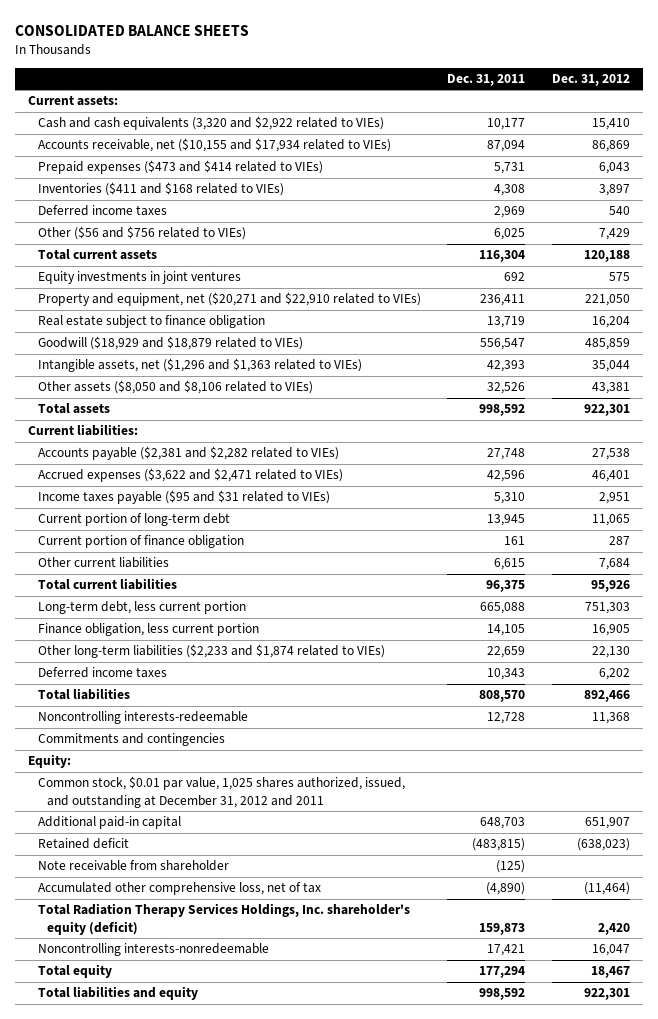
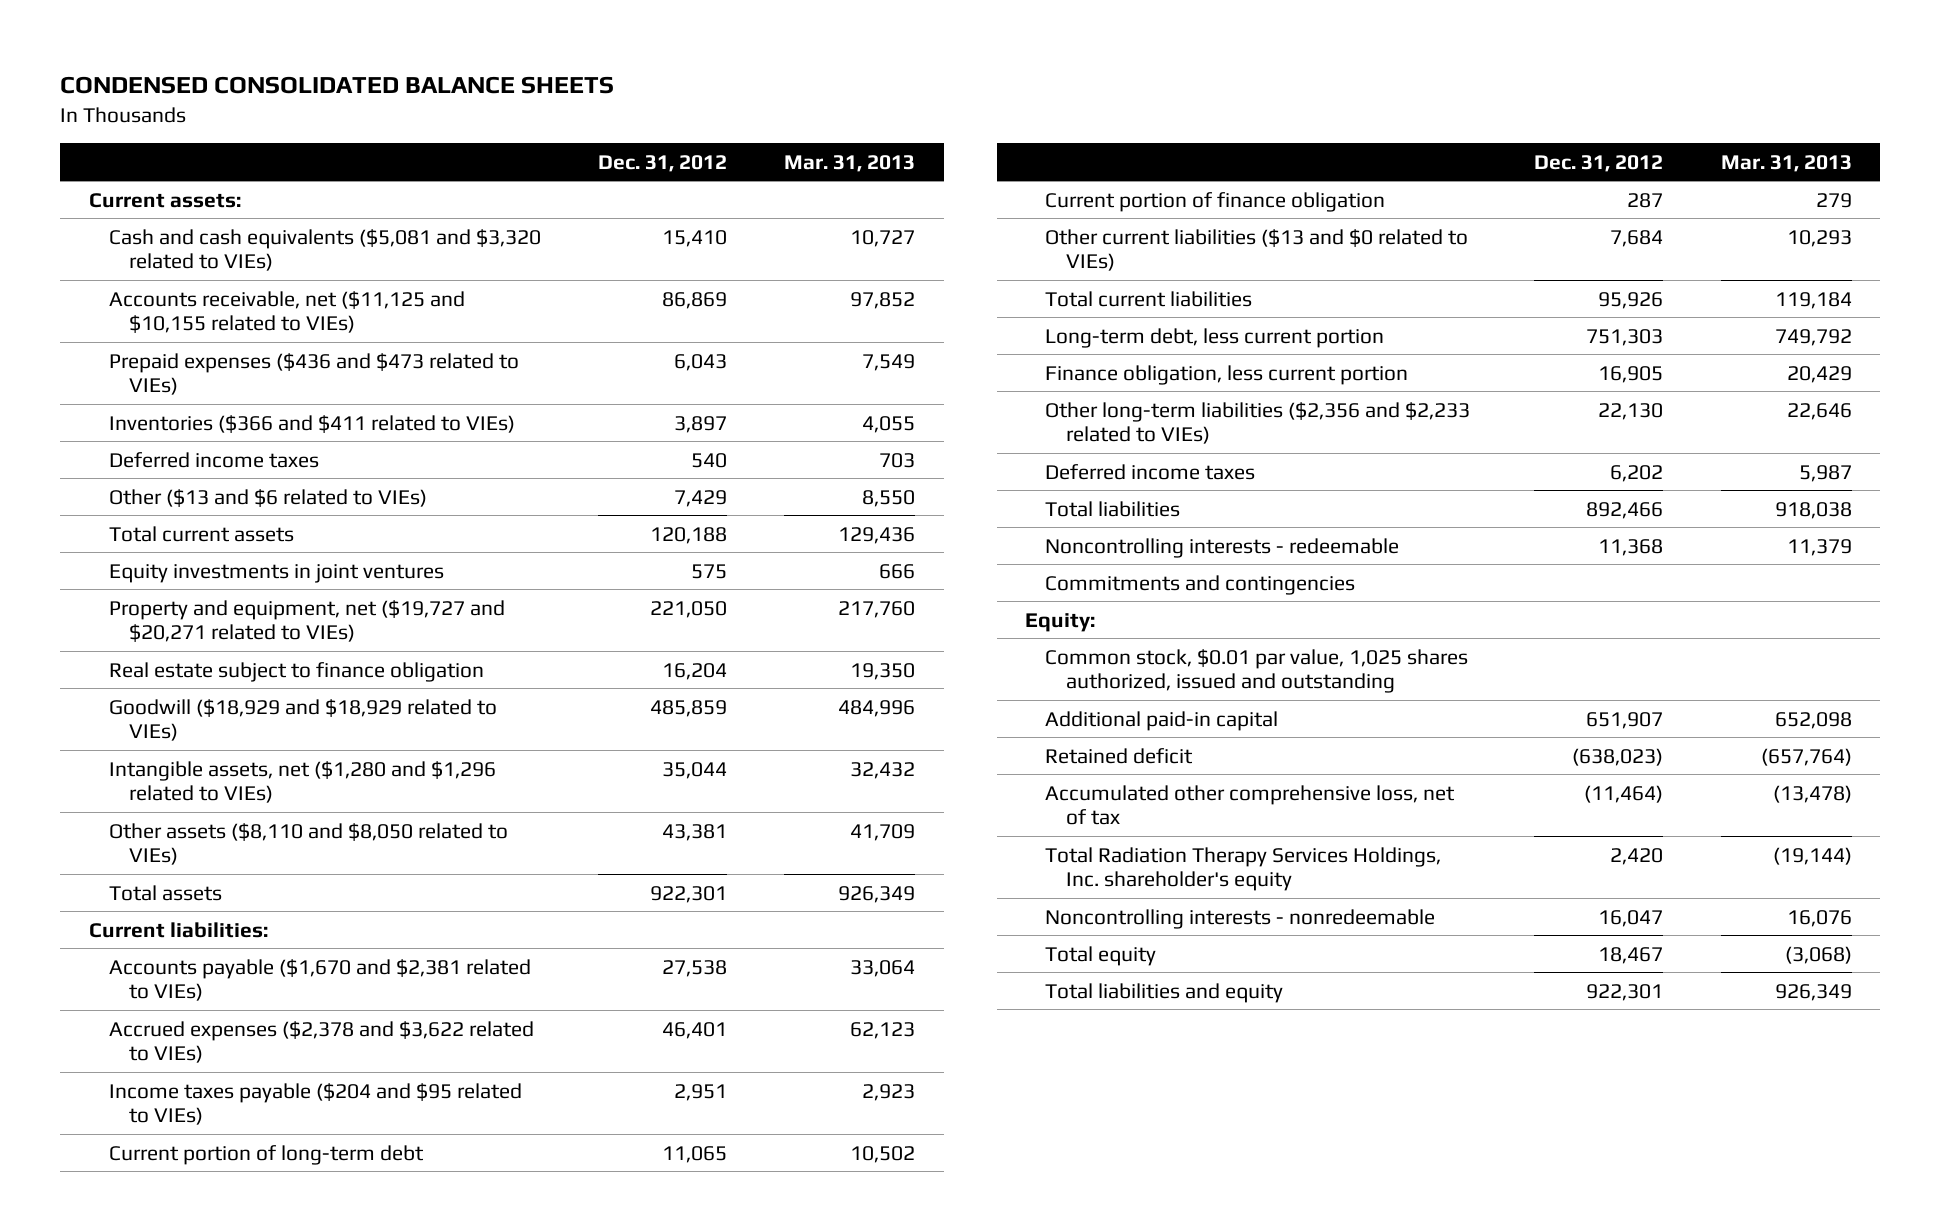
[15,24,250,36] CONSOLIDATED BALANCE SHEETS -> [60,76,615,95] CONDENSED CONSOLIDATED BALANCE SHEETS
[447,73,526,86] Dec. 31, 2011 -> none
none -> [784,154,916,172] Mar. 31, 2013
[37,116,384,131] Cash and cash equivalents (3,320 and $2,922 related to VIEs) -> [108,228,541,272] Cash and cash equivalents ($5,081 and $3,320 related to VIEs)
[37,138,391,153] Accounts receivable, net ($10,155 and $17,934 related to VIEs) -> [108,290,465,334] Accounts receivable, net ($11,125 and $10,155 related to VIEs)
[37,160,323,175] Prepaid expenses ($473 and $414 related to VIEs) -> [108,352,519,396] Prepaid expenses ($436 and $473 related to VIEs)
[37,182,284,197] Inventories ($411 and $168 related to VIEs) -> [108,414,515,433] Inventories ($366 and $411 related to VIEs)
[37,226,246,241] Other ($56 and $756 related to VIEs) -> [108,488,427,507] Other ($13 and $6 related to VIEs)
[37,292,421,307] Property and equipment, net ($20,271 and $22,910 related to VIEs) -> [108,599,505,643] Property and equipment, net ($19,727 and $20,271 related to VIEs)
[37,336,303,351] Goodwill ($18,929 and $18,879 related to VIEs) -> [108,698,497,742] Goodwill ($18,929 and $18,929 related to VIEs)
[37,358,362,373] Intangible assets, net ($1,296 and $1,363 related to VIEs) -> [108,760,496,804] Intangible assets, net ($1,280 and $1,296 related to VIEs)
[37,380,313,395] Other assets ($8,050 and $8,106 related to VIEs) -> [108,822,508,866] Other assets ($8,110 and $8,050 related to VIEs)
[37,446,339,461] Accounts payable ($2,381 and $2,282 related to VIEs) -> [108,958,531,1002] Accounts payable ($1,670 and $2,381 related to VIEs)
[37,468,343,483] Accrued expenses ($3,622 and $2,471 related to VIEs) -> [108,1020,534,1064] Accrued expenses ($2,378 and $3,622 related to VIEs)
[37,490,330,505] Income taxes payable ($95 and $31 related to VIEs) -> [108,1082,522,1126] Income taxes payable ($204 and $95 related to VIEs)
[37,557,169,569] Other current liabilities -> [1045,228,1469,272] Other current liabilities ($13 and $0 related to VIEs)
[37,644,385,659] Other long-term liabilities ($2,233 and $1,874 related to VIEs) -> [1045,401,1471,445] Other long-term liabilities ($2,356 and $2,233 related to VIEs)
[37,711,248,725] Noncontrolling interests-redeemable -> [1045,537,1400,558] Noncontrolling interests - redeemable
[37,776,405,808] Common stock, $0.01 par value, 1,025 shares authorized, issued, and outstanding at December 31, 2012 and 2011 -> [1045,648,1469,694] Common stock, $0.01 par value, 1,025 shares authorized, issued and outstanding
[37,860,229,872] Note receivable from shareholder -> none
[37,903,410,935] Total Radiation Therapy Services Holdings, Inc. shareholder's equity (deficit) -> [1045,846,1442,892] Total Radiation Therapy Services Holdings, Inc. shareholder's equity
[37,943,269,957] Noncontrolling interests-nonredeemable -> [1045,908,1436,929] Noncontrolling interests - nonredeemable

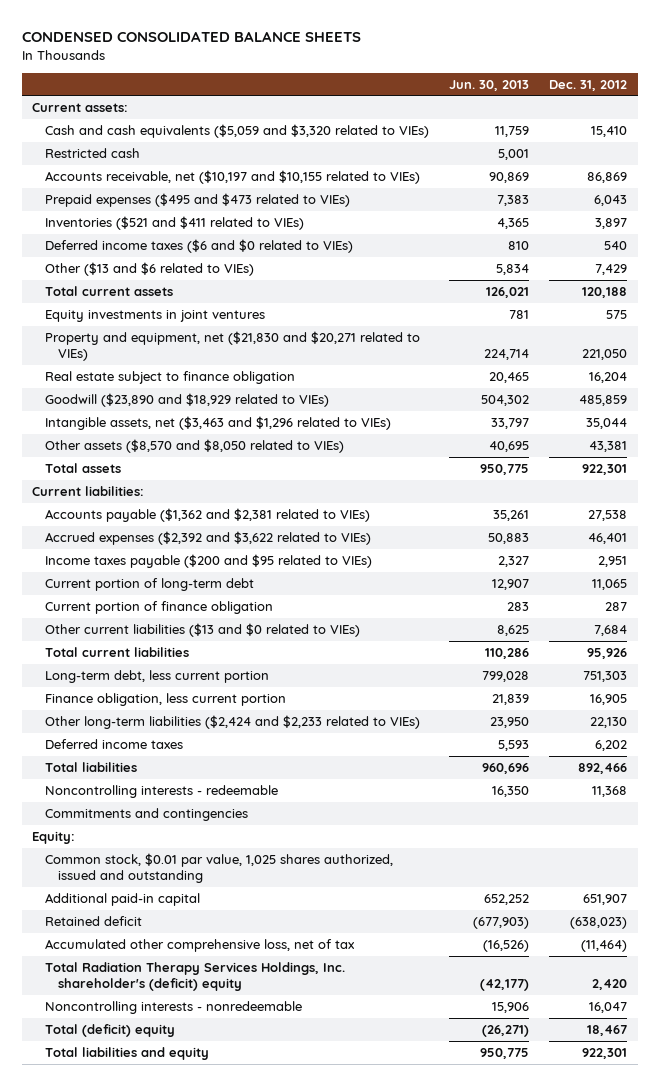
[784,154,916,172] Mar. 31, 2013 -> none
none -> [449,79,530,91] Jun. 30, 2013
[108,228,541,272] Cash and cash equivalents ($5,081 and $3,320 related to VIEs) -> [44,124,429,139] Cash and cash equivalents ($5,059 and $3,320 related to VIEs)
none -> [44,148,140,159] Restricted cash
[108,290,465,334] Accounts receivable, net ($11,125 and $10,155 related to VIEs) -> [44,170,420,185] Accounts receivable, net ($10,197 and $10,155 related to VIEs)
[108,352,519,396] Prepaid expenses ($436 and $473 related to VIEs) -> [44,193,350,208] Prepaid expenses ($495 and $473 related to VIEs)
[108,414,515,433] Inventories ($366 and $411 related to VIEs) -> [44,216,304,231] Inventories ($521 and $411 related to VIEs)
[108,451,319,468] Deferred income taxes -> [44,239,353,254] Deferred income taxes ($6 and $0 related to VIEs)
[108,599,505,643] Property and equipment, net ($19,727 and $20,271 related to VIEs) -> [44,331,420,362] Property and equipment, net ($21,830 and $20,271 related to VIEs)
[108,698,497,742] Goodwill ($18,929 and $18,929 related to VIEs) -> [44,393,329,408] Goodwill ($23,890 and $18,929 related to VIEs)
[108,760,496,804] Intangible assets, net ($1,280 and $1,296 related to VIEs) -> [44,416,391,431] Intangible assets, net ($3,463 and $1,296 related to VIEs)
[108,822,508,866] Other assets ($8,110 and $8,050 related to VIEs) -> [44,439,344,454] Other assets ($8,570 and $8,050 related to VIEs)
[108,958,531,1002] Accounts payable ($1,670 and $2,381 related to VIEs) -> [44,508,370,523] Accounts payable ($1,362 and $2,381 related to VIEs)
[108,1020,534,1064] Accrued expenses ($2,378 and $3,622 related to VIEs) -> [44,531,371,546] Accrued expenses ($2,392 and $3,622 related to VIEs)
[108,1082,522,1126] Income taxes payable ($204 and $95 related to VIEs) -> [44,554,372,569] Income taxes payable ($200 and $95 related to VIEs)
[1045,401,1471,445] Other long-term liabilities ($2,356 and $2,233 related to VIEs) -> [44,715,420,730] Other long-term liabilities ($2,424 and $2,233 related to VIEs)
[1045,846,1442,892] Total Radiation Therapy Services Holdings, Inc. shareholder's equity -> [44,962,345,992] Total Radiation Therapy Services Holdings, Inc. shareholder's (deficit) equity
[1045,945,1157,966] Total equity -> [44,1024,175,1038] Total (deficit) equity

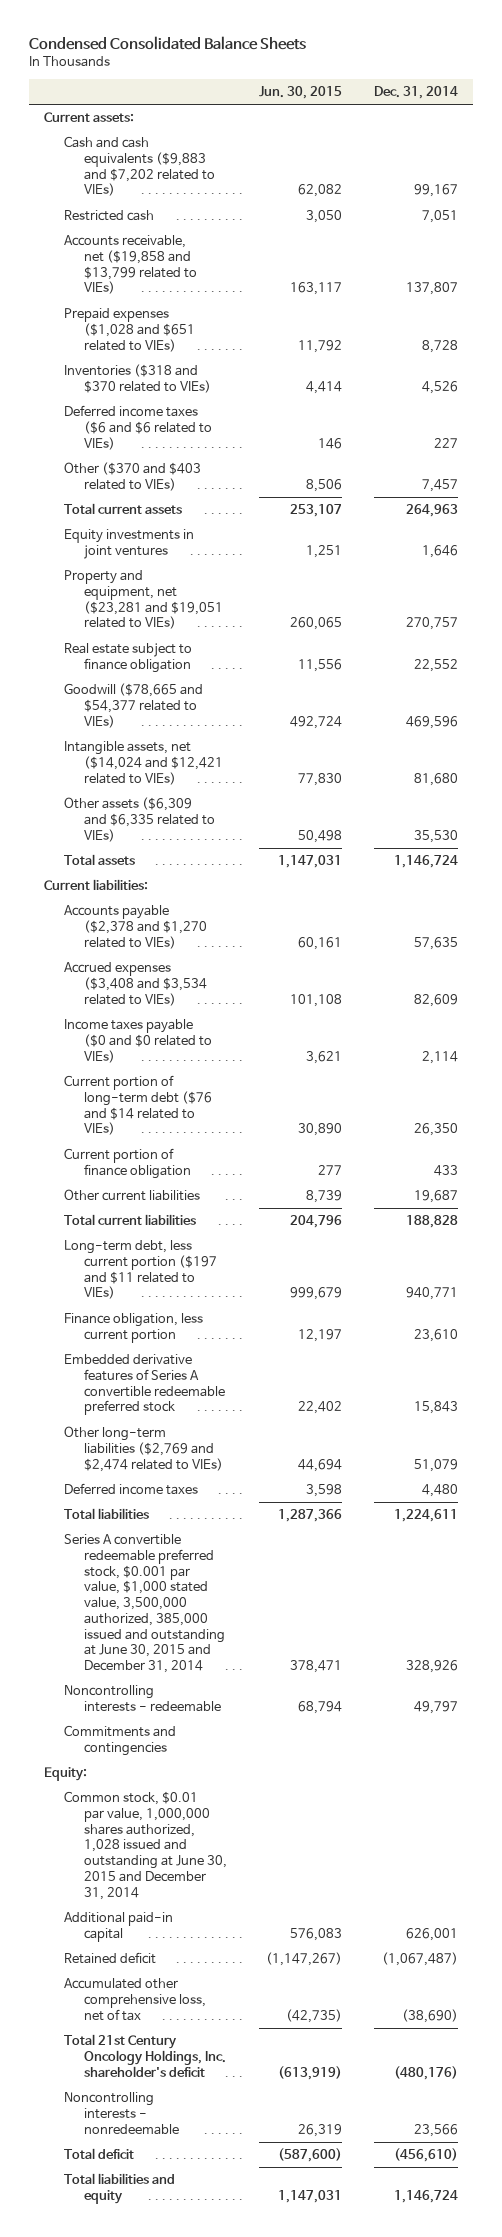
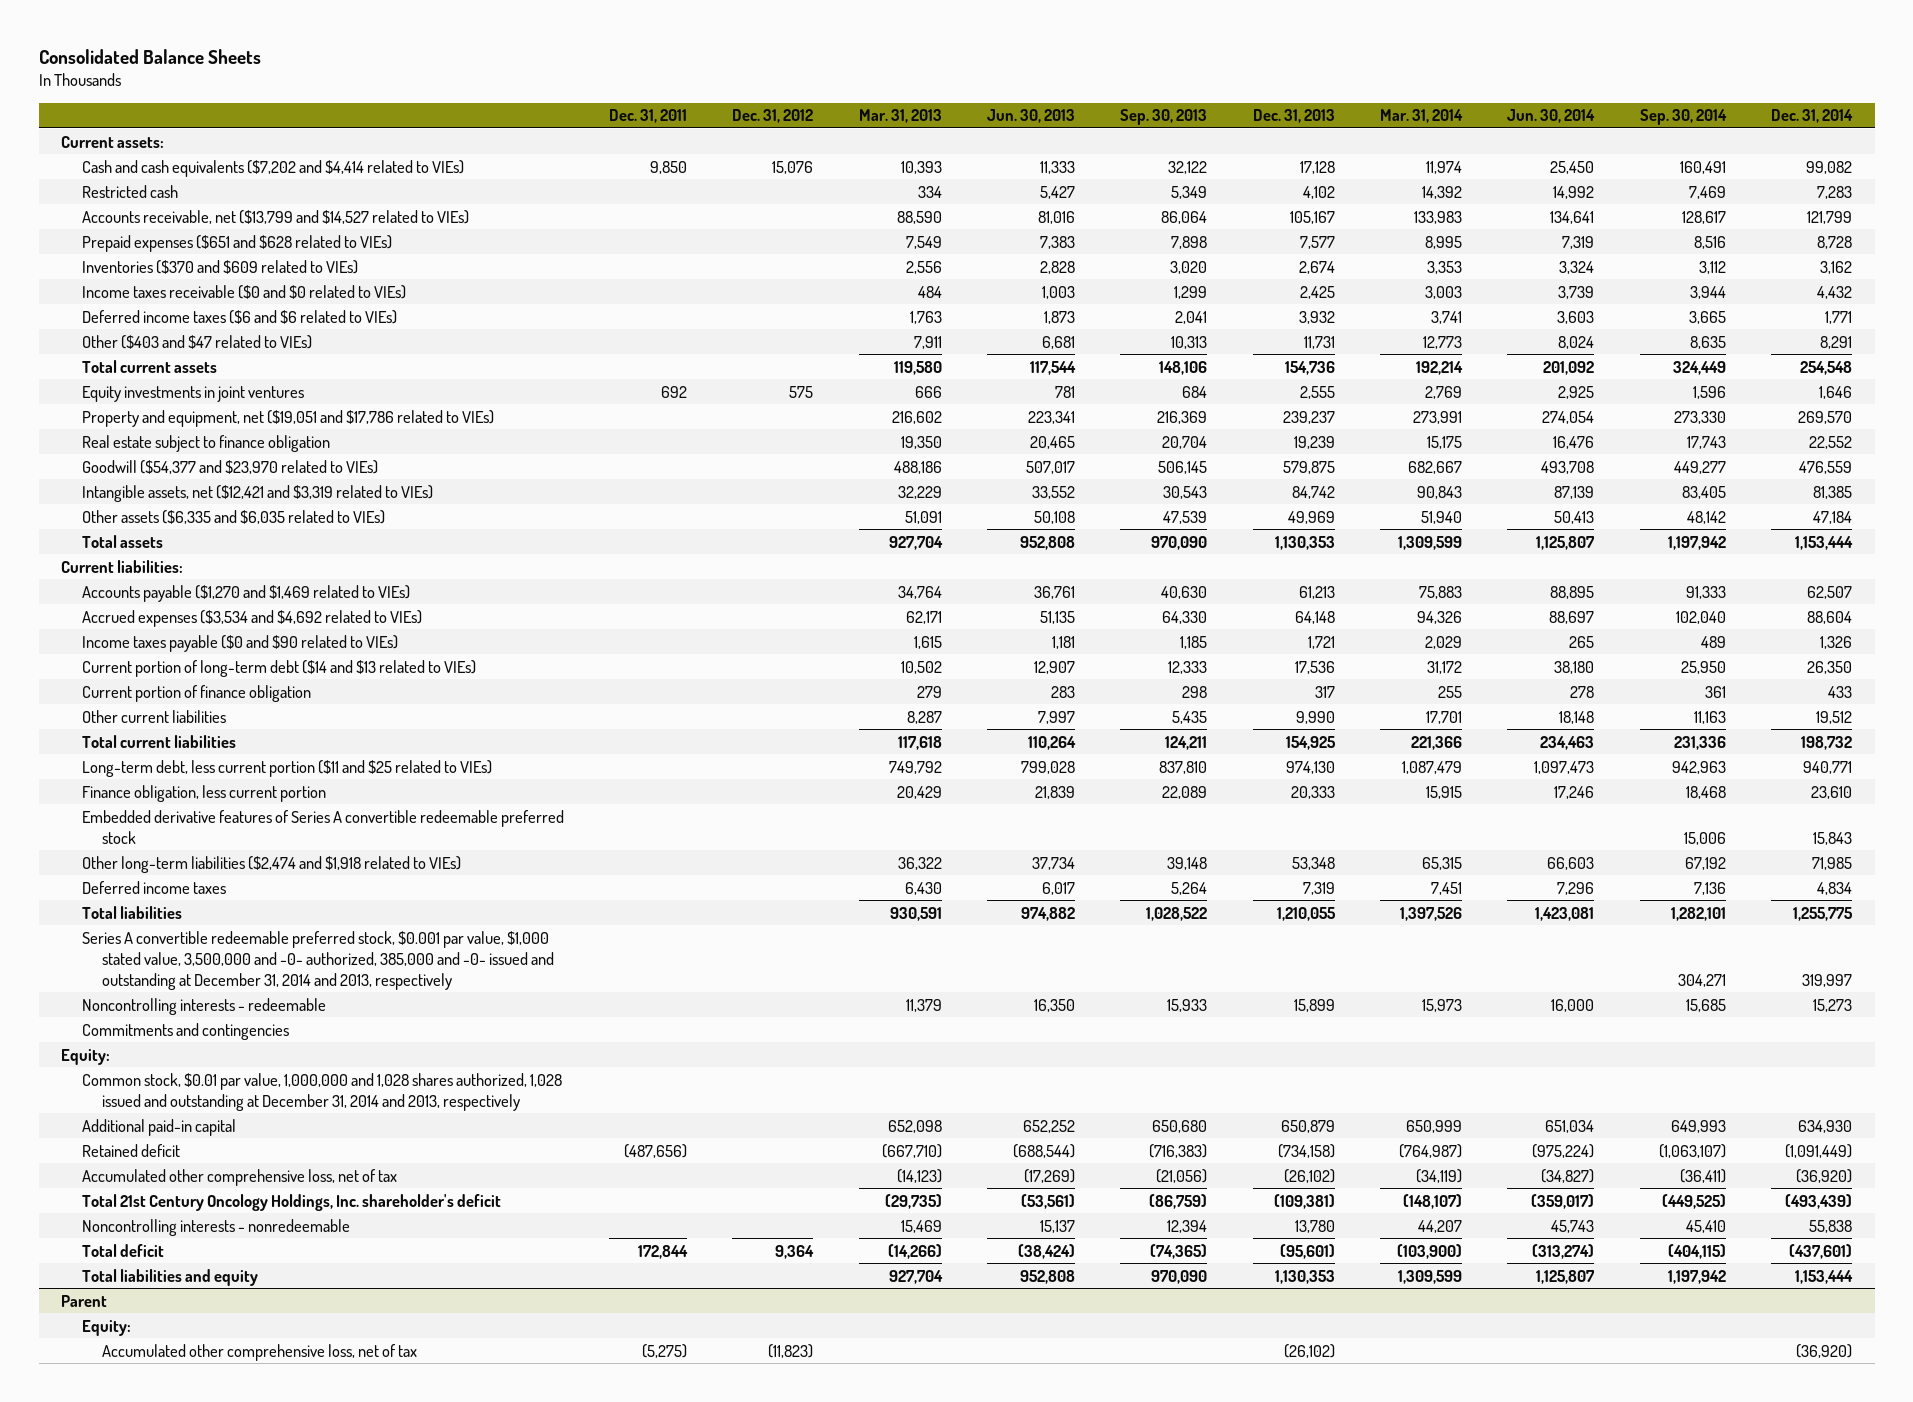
[28,35,306,50] Condensed Consolidated Balance Sheets -> [38,49,261,65] Consolidated Balance Sheets
[258,86,342,100] Jun. 30, 2015 -> none
none -> [608,109,687,124] Dec. 31, 2011
none -> [732,109,814,124] Dec. 31, 2012
none -> [858,109,942,124] Mar. 31, 2013
none -> [987,109,1076,124] Jun. 30, 2013
none -> [1120,109,1208,126] Sep. 30, 2013
none -> [1252,109,1335,124] Dec. 31, 2013
none -> [1380,109,1464,124] Mar. 31, 2014
none -> [1507,109,1596,124] Jun. 30, 2014
none -> [1639,109,1727,126] Sep. 30, 2014
[64,136,216,197] Cash and cash equivalents ($9,883 and $7,202 related to VIEs) -> [81,159,464,177] Cash and cash equivalents ($7,202 and $4,414 related to VIEs)
[413,184,458,198] 99,167 -> [1806,160,1853,174] 99,082
[421,210,458,224] 7,051 -> [1817,185,1853,199] 7,283
[64,235,198,295] Accounts receivable, net ($19,858 and $13,799 related to VIEs) -> [81,209,469,224] Accounts receivable, net ($13,799 and $14,527 related to VIEs)
[405,282,458,296] 137,807 -> [1807,210,1853,224] 121,799
[64,308,196,352] Prepaid expenses ($1,028 and $651 related to VIEs) -> [81,234,392,252] Prepaid expenses ($651 and $628 related to VIEs)
[64,364,212,394] Inventories ($318 and $370 related to VIEs) -> [81,259,358,274] Inventories ($370 and $609 related to VIEs)
[421,381,458,395] 4,526 -> [1820,260,1853,274] 3,162
none -> [81,284,406,299] Income taxes receivable ($0 and $0 related to VIEs)
[433,437,458,448] 227 -> [1825,310,1853,324] 1,771
[64,462,202,492] Other ($370 and $403 related to VIEs) -> [81,334,312,349] Other ($403 and $47 related to VIEs)
[421,479,458,493] 7,457 -> [1820,335,1853,349] 8,291
[405,504,458,518] 264,963 -> [1800,360,1853,375] 254,548
[64,570,224,630] Property and equipment, net ($23,281 and $19,051 related to VIEs) -> [81,409,494,427] Property and equipment, net ($19,051 and $17,786 related to VIEs)
[405,617,458,631] 270,757 -> [1798,410,1853,424] 269,570
[64,683,204,728] Goodwill ($78,665 and $54,377 related to VIEs) -> [81,459,378,474] Goodwill ($54,377 and $23,970 related to VIEs)
[405,715,458,729] 469,596 -> [1799,460,1853,474] 476,559
[64,741,224,785] Intangible assets, net ($14,024 and $12,421 related to VIEs) -> [81,484,433,502] Intangible assets, net ($12,421 and $3,319 related to VIEs)
[413,772,458,786] 81,680 -> [1813,485,1853,499] 81,385
[64,797,216,842] Other assets ($6,309 and $6,335 related to VIEs) -> [81,509,385,524] Other assets ($6,335 and $6,035 related to VIEs)
[413,829,458,843] 35,530 -> [1813,510,1853,524] 47,184
[393,855,458,869] 1,146,724 -> [1795,535,1854,550] 1,153,444
[64,905,208,949] Accounts payable ($2,378 and $1,270 related to VIEs) -> [81,584,410,602] Accounts payable ($1,270 and $1,469 related to VIEs)
[413,936,458,950] 57,635 -> [1807,585,1853,599] 62,507
[64,962,208,1006] Accrued expenses ($3,408 and $3,534 related to VIEs) -> [81,609,422,627] Accrued expenses ($3,534 and $4,692 related to VIEs)
[413,993,458,1007] 82,609 -> [1807,610,1853,624] 88,604
[64,1019,213,1063] Income taxes payable ($0 and $0 related to VIEs) -> [81,634,398,652] Income taxes payable ($0 and $90 related to VIEs)
[421,1050,458,1064] 2,114 -> [1820,635,1853,649] 1,326
[64,1075,213,1136] Current portion of long-term debt ($76 and $14 related to VIEs) -> [81,659,476,677] Current portion of long-term debt ($14 and $13 related to VIEs)
[413,1190,458,1204] 19,687 -> [1816,710,1853,724] 19,512
[405,1215,458,1229] 188,828 -> [1801,735,1853,750] 198,732
[64,1240,218,1300] Long-term debt, less current portion ($197 and $11 related to VIEs) -> [81,759,492,777] Long-term debt, less current portion ($11 and $25 related to VIEs)
[64,1426,224,1472] Other long-term liabilities ($2,769 and $2,474 related to VIEs) -> [81,855,461,873] Other long-term liabilities ($2,474 and $1,918 related to VIEs)
[413,1458,458,1472] 51,079 -> [1812,856,1853,870] 71,985
[421,1484,458,1498] 4,480 -> [1817,881,1853,895] 4,834
[393,1509,458,1523] 1,224,611 -> [1793,906,1854,921] 1,255,775
[64,1534,226,1674] Series A convertible redeemable preferred stock, $0.001 par value, $1,000 stated value, 3,500,000 authorized, 385,000 issued and outstanding at June 30, 2015 and December 31, 2014 -> [81,930,554,990] Series A convertible redeemable preferred stock, $0.001 par value, $1,000 stated value, 3,500,000 and -0- authorized, 385,000 and -0- issued and outstanding at December 31, 2014 and 2013, respectively
[405,1660,458,1674] 328,926 -> [1802,973,1853,987] 319,997
[413,1701,458,1715] 49,797 -> [1813,998,1853,1012] 15,273
[64,1791,228,1900] Common stock, $0.01 par value, 1,000,000 shares authorized, 1,028 issued and outstanding at June 30, 2015 and December 31, 2014 -> [81,1072,562,1111] Common stock, $0.01 par value, 1,000,000 and 1,028 shares authorized, 1,028 issued and outstanding at December 31, 2014 and 2013, respectively
[405,1928,458,1942] 626,001 -> [1798,1119,1853,1133] 634,930
[381,1952,458,1967] (1,067,487) -> [1785,1143,1853,1158] (1,091,449)
[401,2008,458,2023] (38,690) -> [1796,1168,1853,1183] (36,920)
[393,2065,458,2080] (480,176) -> [1785,1193,1853,1209] (493,439)
[413,2123,458,2137] 23,566 -> [1809,1219,1853,1233] 55,838
[393,2148,458,2163] (456,610) -> [1789,1243,1853,1259] (437,601)
[393,2190,458,2204] 1,146,724 -> [1795,1269,1854,1284] 1,153,444
none -> [61,1294,108,1307] Parent
none -> [81,1319,131,1336] Equity:
none -> [101,1343,417,1361] Accumulated other comprehensive loss, net of tax

